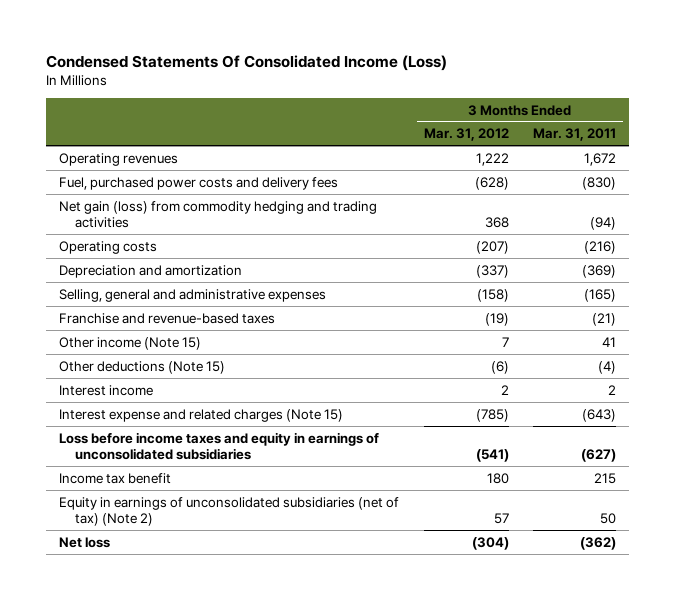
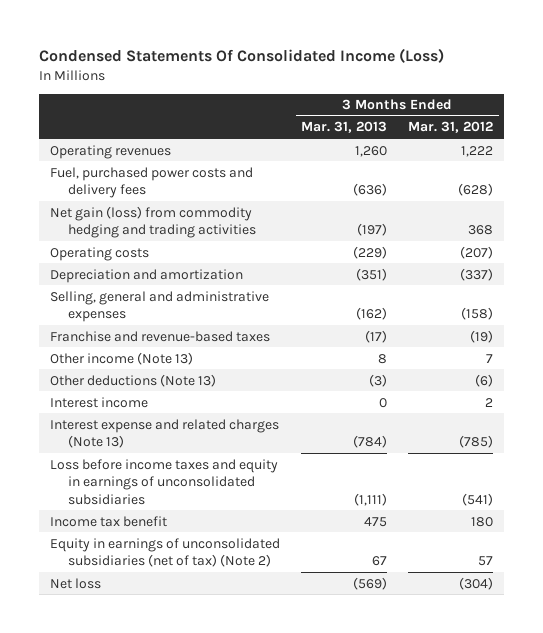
[533,128,617,142] Mar. 31, 2011 -> none
none -> [300,121,387,134] Mar. 31, 2013
[58,336,201,350] Other income (Note 15) -> [49,351,193,365] Other income (Note 13)
[58,360,225,374] Other deductions (Note 15) -> [49,373,216,387] Other deductions (Note 13)
[58,408,343,422] Interest expense and related charges (Note 15) -> [49,418,279,449] Interest expense and related charges (Note 13)

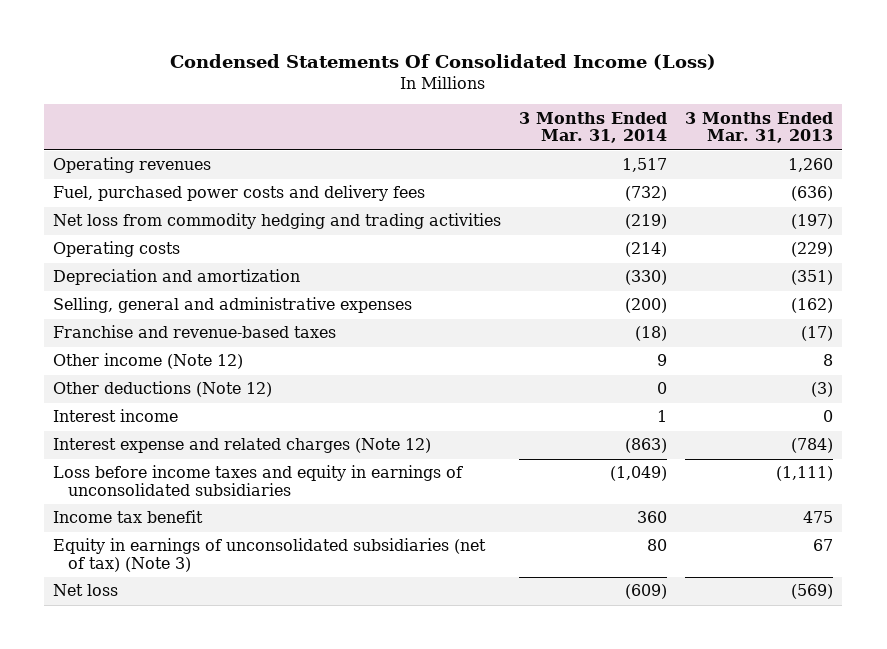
[408,121,494,134] Mar. 31, 2012 -> none
none -> [519,111,668,144] 3 Months Ended Mar. 31, 2014
[49,205,256,239] Net gain (loss) from commodity hedging and trading activities -> [53,213,502,230] Net loss from commodity hedging and trading activities
[49,351,193,365] Other income (Note 13) -> [53,353,244,370] Other income (Note 12)
[49,373,216,387] Other deductions (Note 13) -> [53,381,273,398] Other deductions (Note 12)
[49,418,279,449] Interest expense and related charges (Note 13) -> [53,438,432,454] Interest expense and related charges (Note 12)
[49,537,280,568] Equity in earnings of unconsolidated subsidiaries (net of tax) (Note 2) -> [53,538,487,573] Equity in earnings of unconsolidated subsidiaries (net of tax) (Note 3)

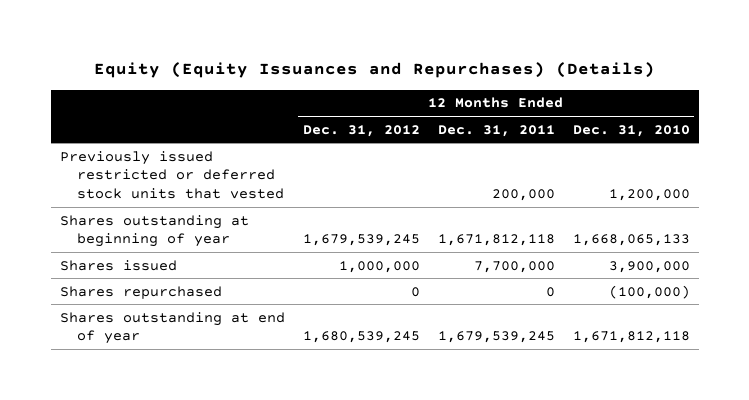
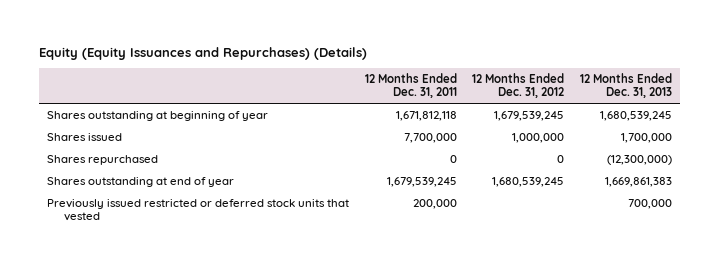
[572,124,690,137] Dec. 31, 2010 -> none
none -> [580,73,673,99] 12 Months Ended Dec. 31, 2013
[59,150,284,199] Previously issued restricted or deferred stock units that vested -> [46,198,349,222] Previously issued restricted or deferred stock units that vested

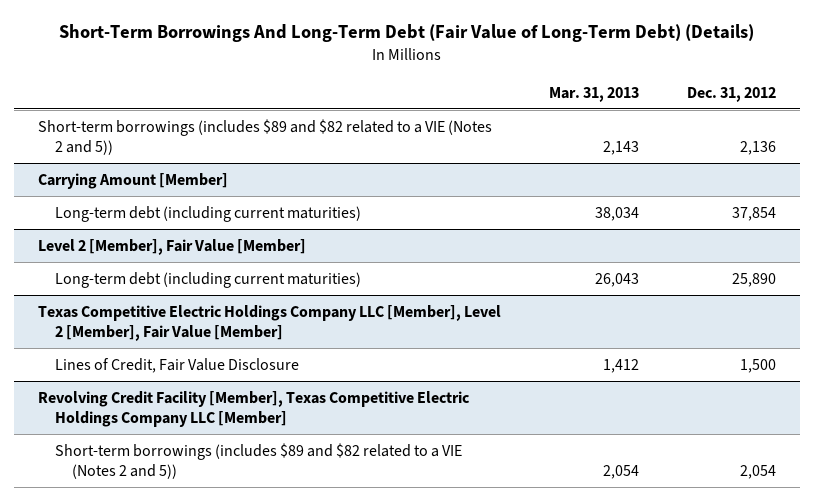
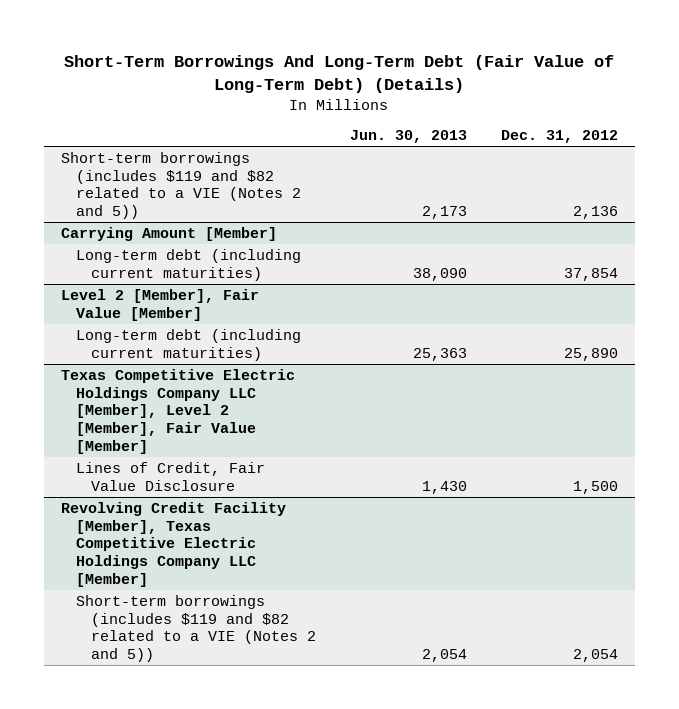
[548,86,639,102] Mar. 31, 2013 -> none
none -> [349,130,467,144] Jun. 30, 2013
[37,118,492,155] Short-term borrowings (includes $89 and $82 related to a VIE (Notes 2 and 5)) -> [60,151,301,219] Short-term borrowings (includes $119 and $82 related to a VIE (Notes 2 and 5))
[54,442,462,479] Short-term borrowings (includes $89 and $82 related to a VIE (Notes 2 and 5)) -> [75,594,316,662] Short-term borrowings (includes $119 and $82 related to a VIE (Notes 2 and 5))

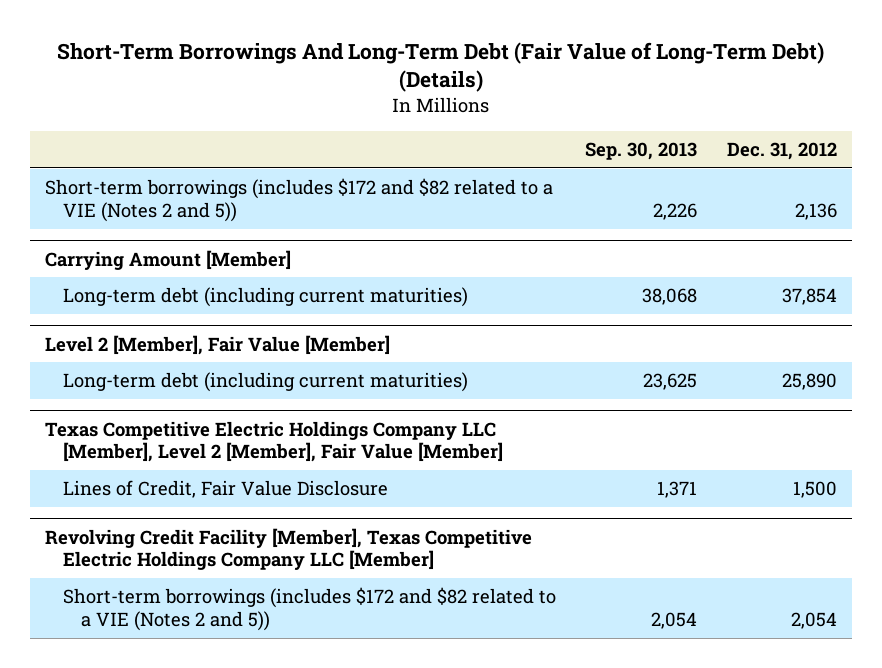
[349,130,467,144] Jun. 30, 2013 -> none
none -> [585,141,698,160] Sep. 30, 2013
[60,151,301,219] Short-term borrowings (includes $119 and $82 related to a VIE (Notes 2 and 5)) -> [44,178,553,222] Short-term borrowings (includes $172 and $82 related to a VIE (Notes 2 and 5))
[75,594,316,662] Short-term borrowings (includes $119 and $82 related to a VIE (Notes 2 and 5)) -> [62,587,556,631] Short-term borrowings (includes $172 and $82 related to a VIE (Notes 2 and 5))

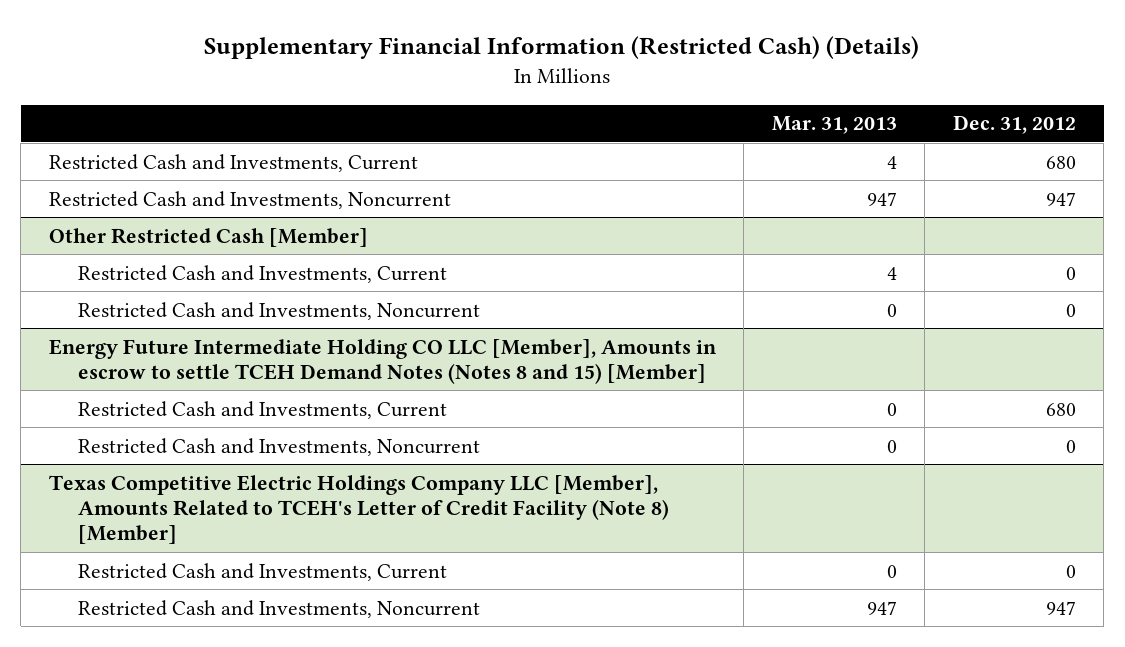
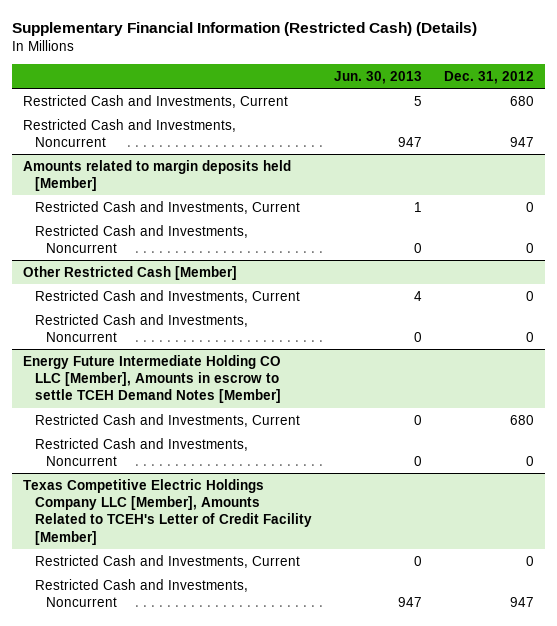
[771,116,897,135] Mar. 31, 2013 -> none
none -> [333,70,422,84] Jun. 30, 2013
none -> [23,159,292,191] Amounts related to margin deposits held [Member]
none -> [34,200,300,214] Restricted Cash and Investments, Current
none -> [34,224,248,253] Restricted Cash and Investments, Noncurrent
[48,338,717,384] Energy Future Intermediate Holding CO LLC [Member], Amounts in escrow to settle TCEH Demand Notes (Notes 8 and 15) [Member] -> [23,354,282,404] Energy Future Intermediate Holding CO LLC [Member], Amounts in escrow to settle TCEH Demand Notes [Member]
[48,474,669,545] Texas Competitive Electric Holdings Company LLC [Member], Amounts Related to TCEH's Letter of Credit Facility (Note 8) [Member] -> [23,478,312,545] Texas Competitive Electric Holdings Company LLC [Member], Amounts Related to TCEH's Letter of Credit Facility [Member]

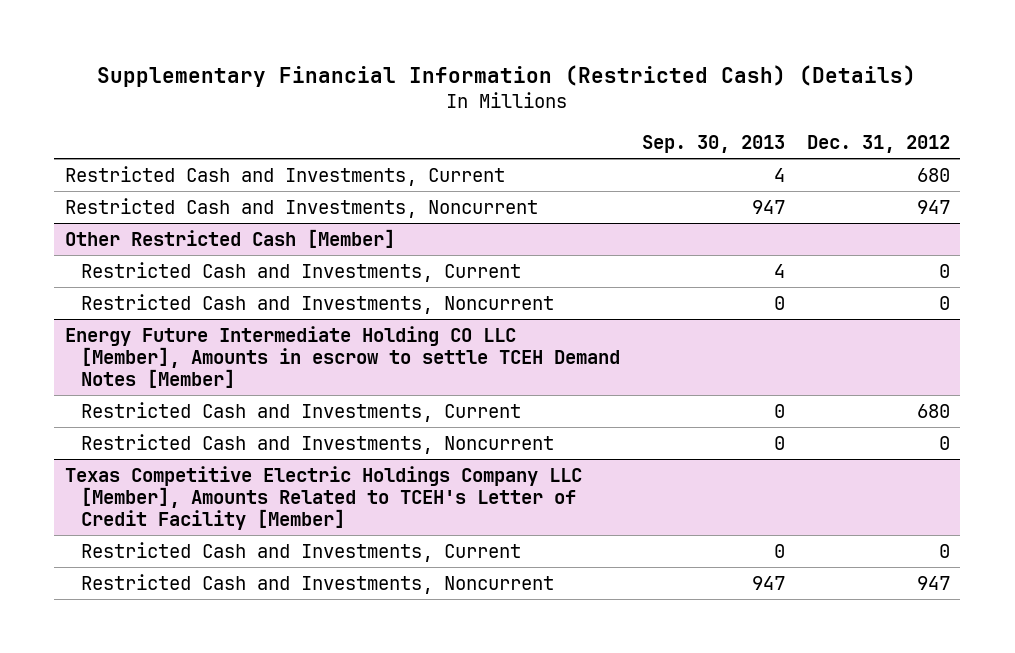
[333,70,422,84] Jun. 30, 2013 -> none
none -> [641,134,785,153] Sep. 30, 2013
[23,159,292,191] Amounts related to margin deposits held [Member] -> none
[34,200,300,214] Restricted Cash and Investments, Current -> none
[34,224,248,253] Restricted Cash and Investments, Noncurrent -> none

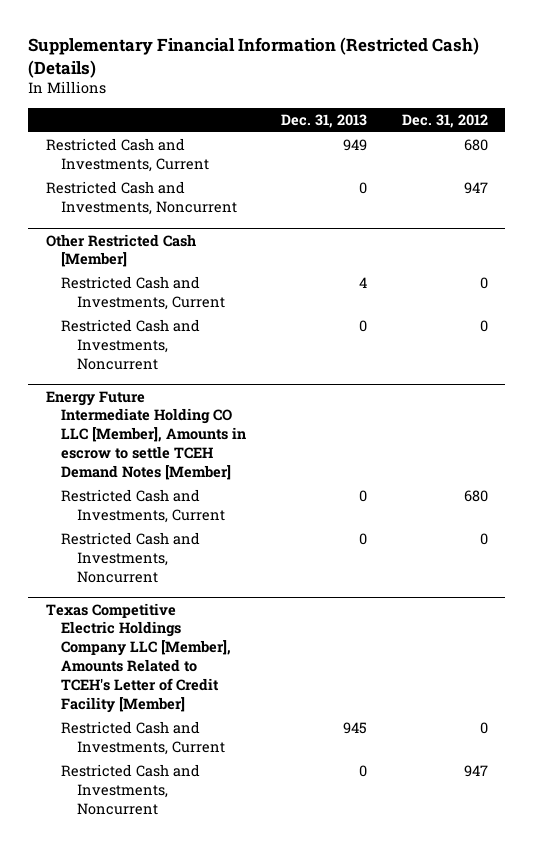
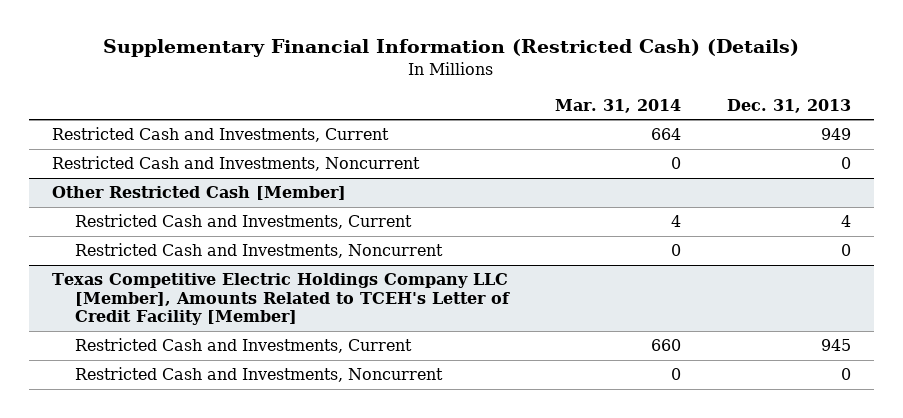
[402,114,489,129] Dec. 31, 2012 -> none
none -> [555,98,682,113] Mar. 31, 2014
[45,390,247,481] Energy Future Intermediate Holding CO LLC [Member], Amounts in escrow to settle TCEH Demand Notes [Member] -> none
[61,489,226,523] Restricted Cash and Investments, Current -> none
[61,532,201,583] Restricted Cash and Investments, Noncurrent -> none

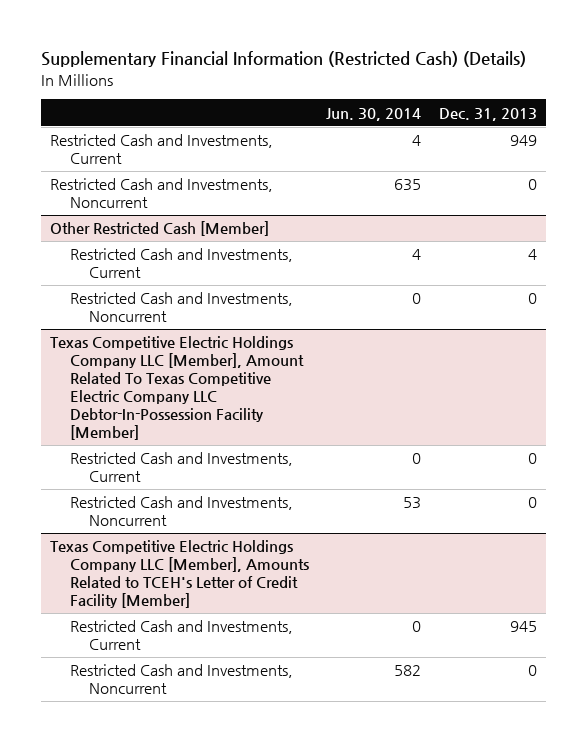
[555,98,682,113] Mar. 31, 2014 -> none
none -> [326,107,422,121] Jun. 30, 2014
none -> [50,336,304,440] Texas Competitive Electric Holdings Company LLC [Member], Amount Related To Texas Competitive Electric Company LLC Debtor-In-Possession Facility [Member]
none -> [69,452,293,483] Restricted Cash and Investments, Current
none -> [69,496,293,527] Restricted Cash and Investments, Noncurrent

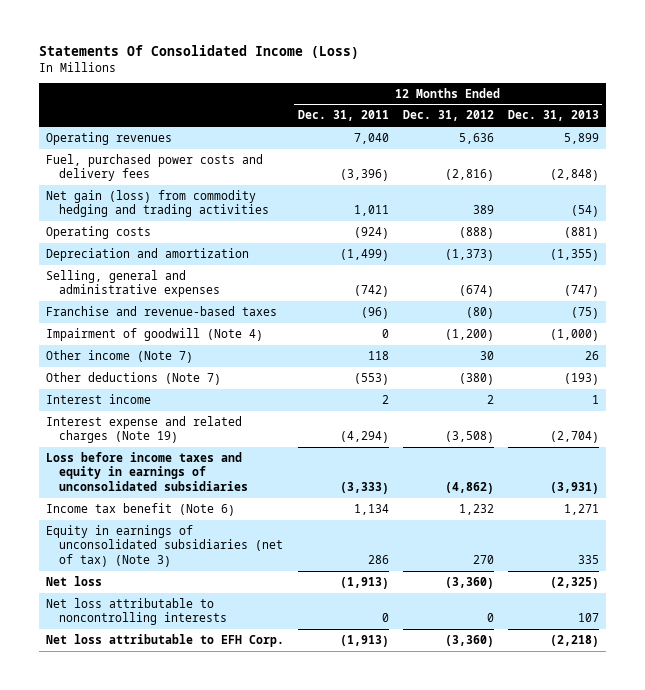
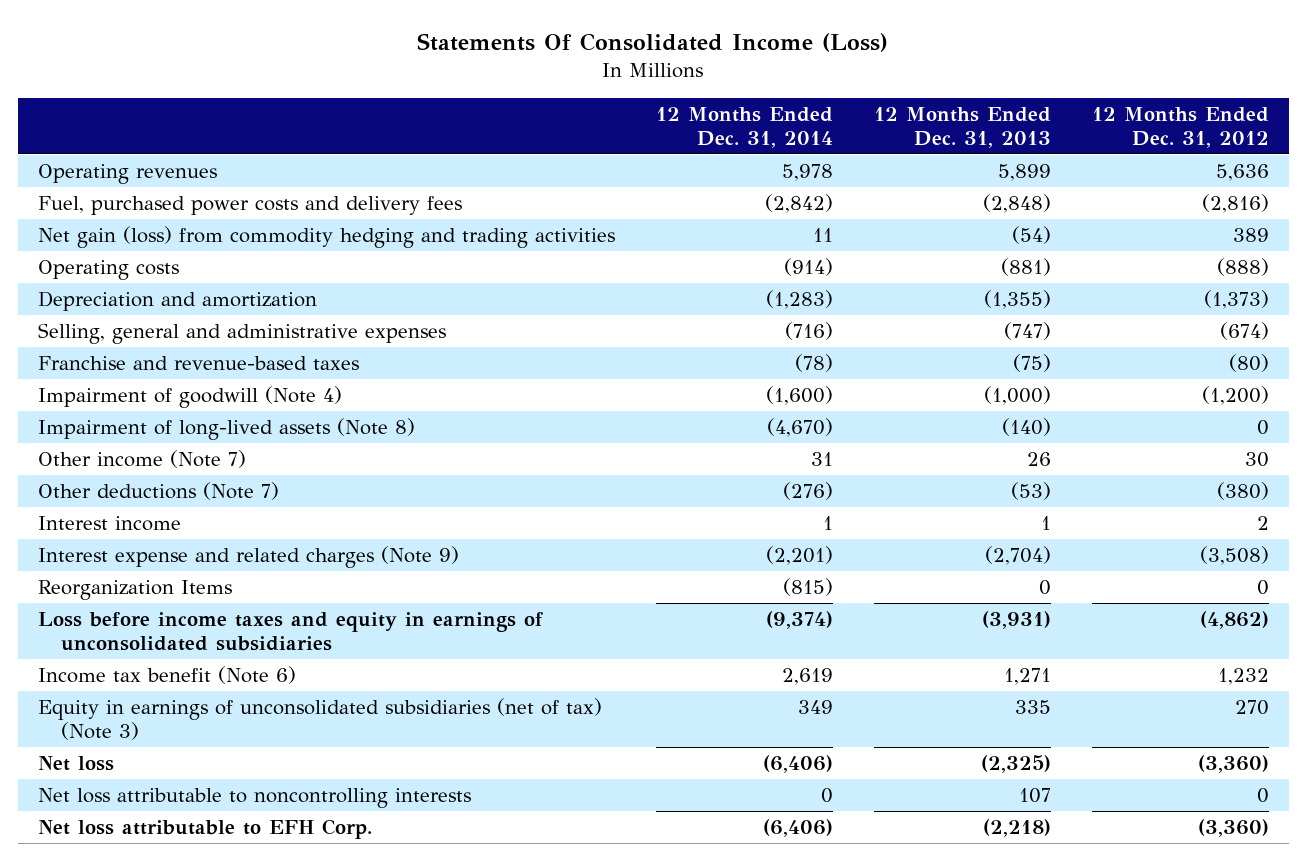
[297,110,389,122] Dec. 31, 2011 -> none
none -> [656,107,834,148] 12 Months Ended Dec. 31, 2014
none -> [38,418,416,441] Impairment of long-lived assets (Note 8)
[563,372,599,385] (193) -> [1010,482,1051,501] (53)
[45,415,242,444] Interest expense and related charges (Note 19) -> [38,546,460,569] Interest expense and related charges (Note 9)
none -> [38,580,233,601] Reorganization Items

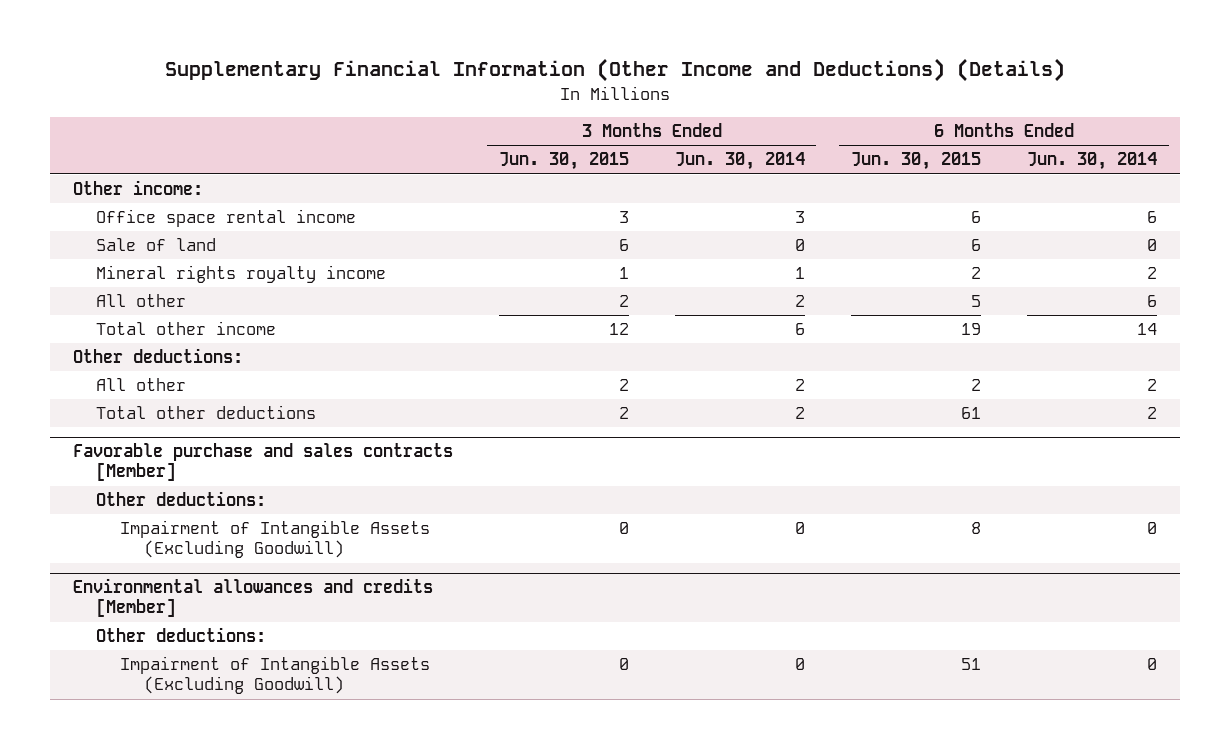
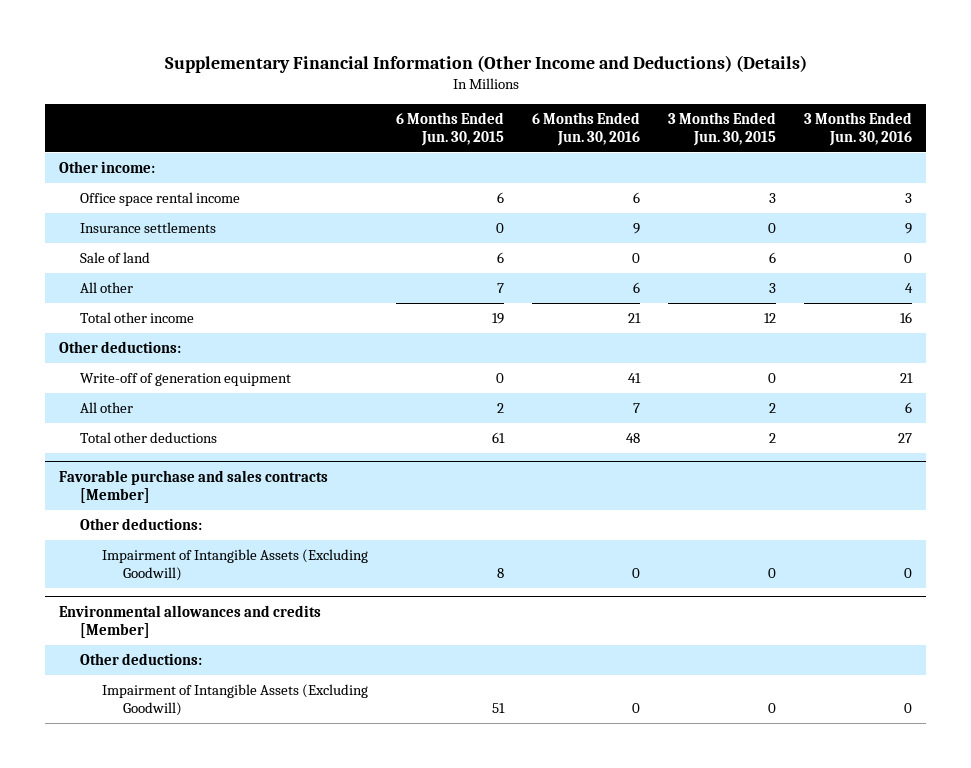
[674,152,805,171] Jun. 30, 2014 -> none
[1026,152,1157,171] Jun. 30, 2014 -> none
none -> [531,112,640,147] 6 Months Ended Jun. 30, 2016
none -> [803,112,912,147] 3 Months Ended Jun. 30, 2016
none -> [80,222,217,234] Insurance settlements
[96,265,387,284] Mineral rights royalty income -> none
[618,295,629,308] 2 -> [768,283,776,294] 3
[970,295,981,308] 5 -> [496,283,504,294] 7
none -> [80,373,292,387] Write-off of generation equipment

